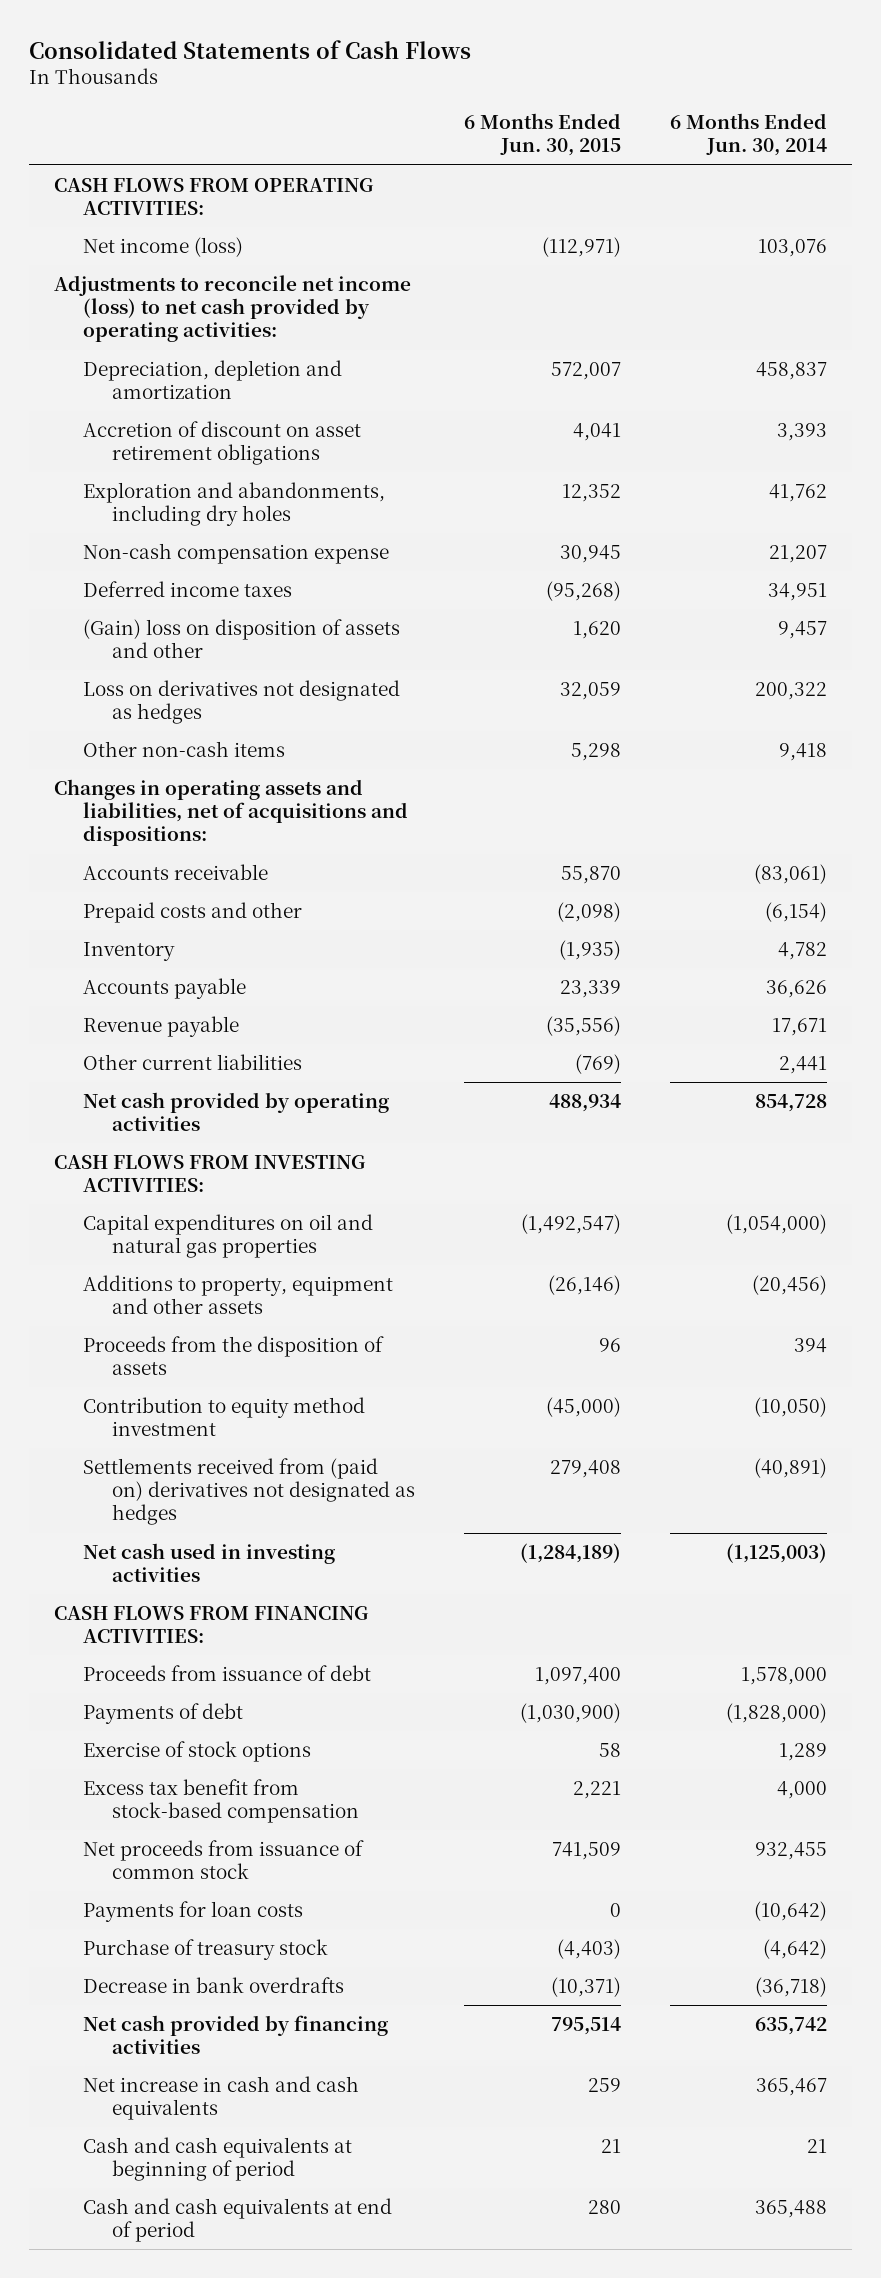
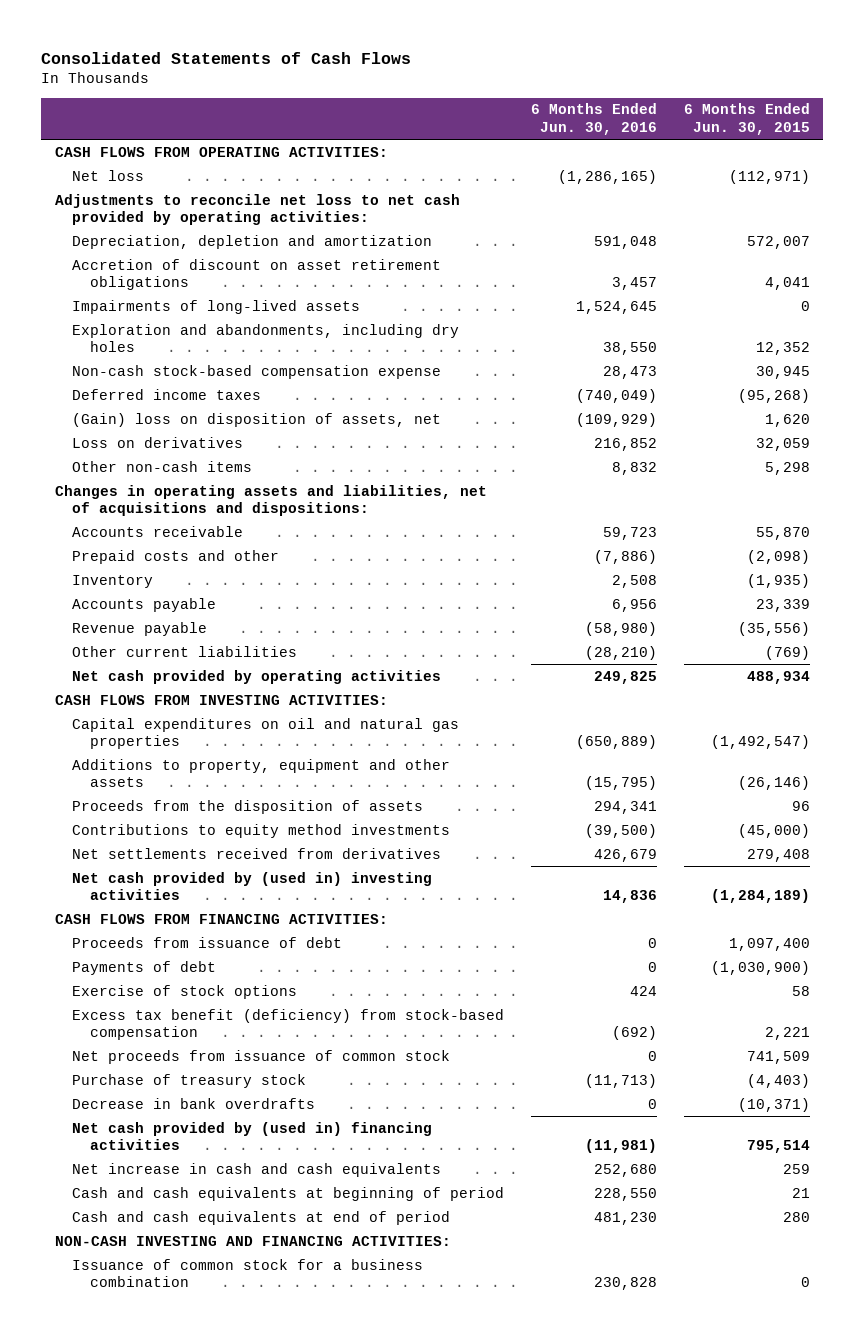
[670,113,828,157] 6 Months Ended Jun. 30, 2014 -> none
none -> [530,103,657,135] 6 Months Ended Jun. 30, 2016
[82,237,243,258] Net income (loss) -> [72,169,145,181] Net loss
[53,275,411,343] Adjustments to reconcile net income (loss) to net cash provided by operating activities: -> [54,193,460,226] Adjustments to reconcile net loss to net cash provided by operating activities:
none -> [72,299,361,314] Impairments of long-lived assets
[82,543,389,565] Non-cash compensation expense -> [72,364,442,379] Non-cash stock-based compensation expense
[82,619,400,659] (Gain) loss on disposition of assets and other -> [72,412,442,427] (Gain) loss on disposition of assets, net
[82,680,400,725] Loss on derivatives not designated as hedges -> [72,436,244,448] Loss on derivatives
[82,1397,365,1437] Contribution to equity method investment -> [72,823,451,838] Contributions to equity method investments
[82,1458,416,1526] Settlements received from (paid on) derivatives not designated as hedges -> [72,847,442,859] Net settlements received from derivatives
[82,1543,335,1583] Net cash used in investing activities -> [72,871,433,901] Net cash provided by (used in) investing activities
[82,1779,360,1824] Excess tax benefit from stock-based compensation -> [72,1008,505,1041] Excess tax benefit (deficiency) from stock-based compensation
[82,1901,303,1923] Payments for loan costs -> none
[82,2015,388,2055] Net cash provided by financing activities -> [72,1121,433,1151] Net cash provided by (used in) financing activities
none -> [54,1235,451,1246] NON-CASH INVESTING AND FINANCING ACTIVITIES:
none -> [72,1258,424,1288] Issuance of common stock for a business combination

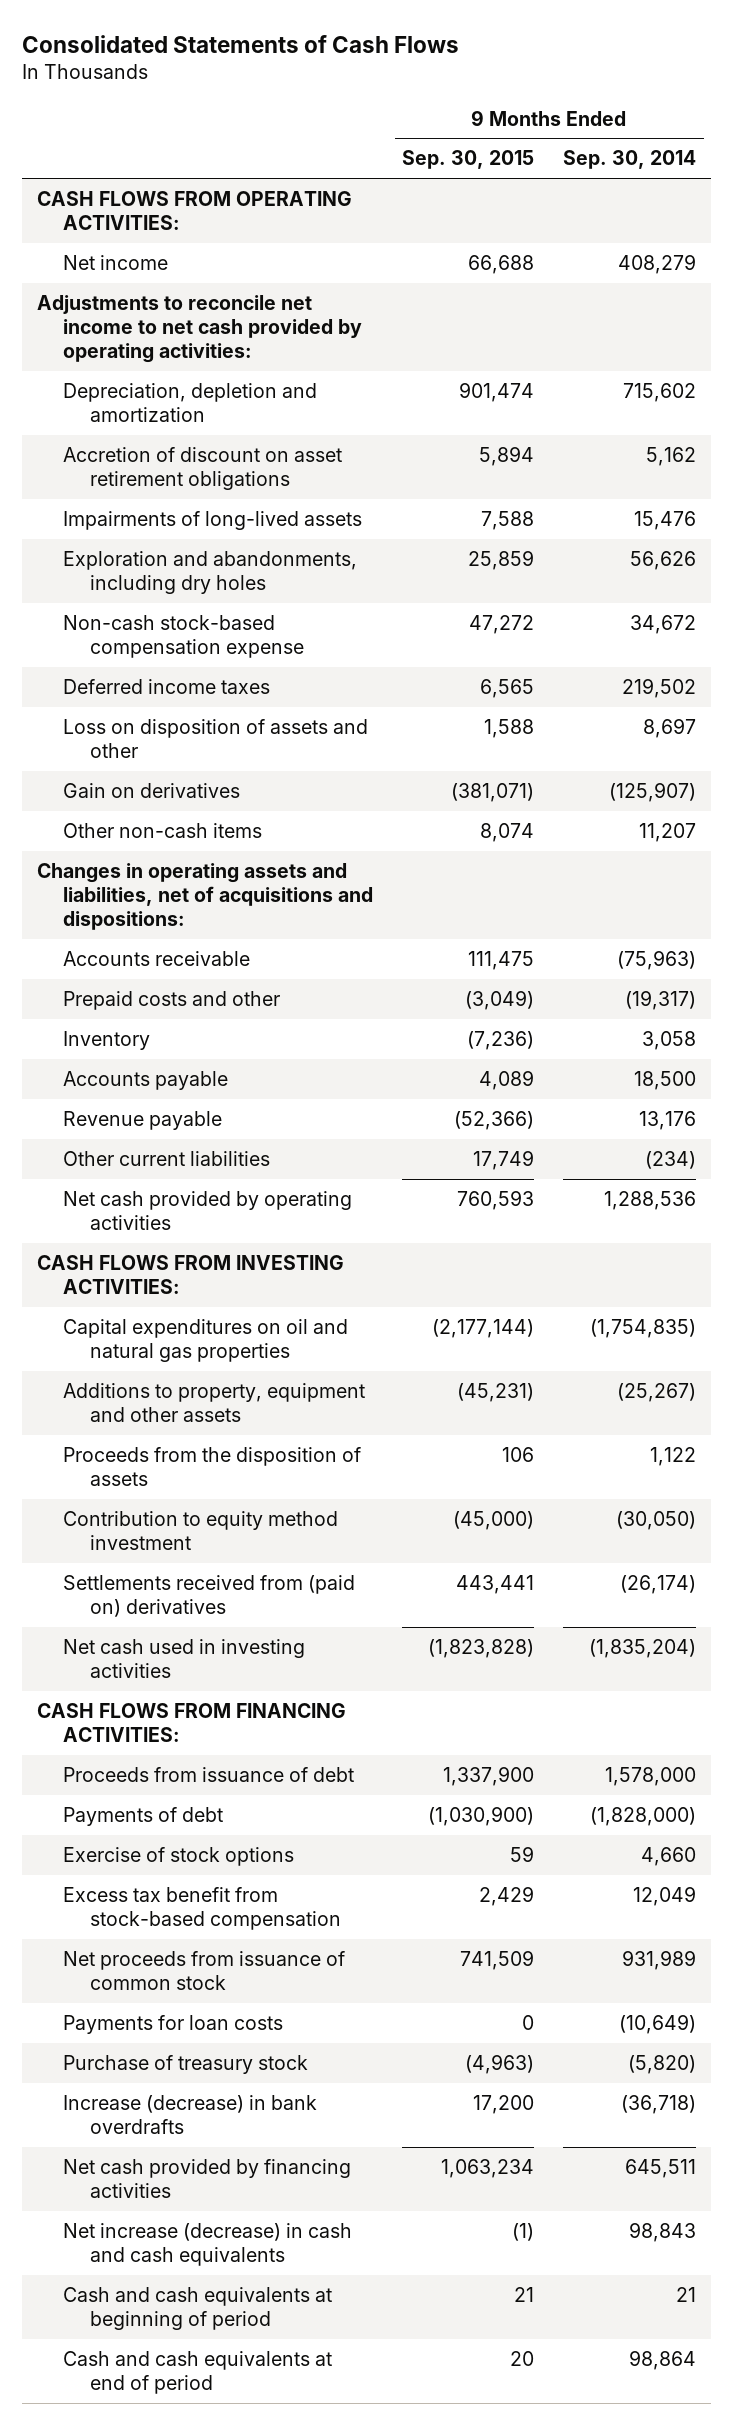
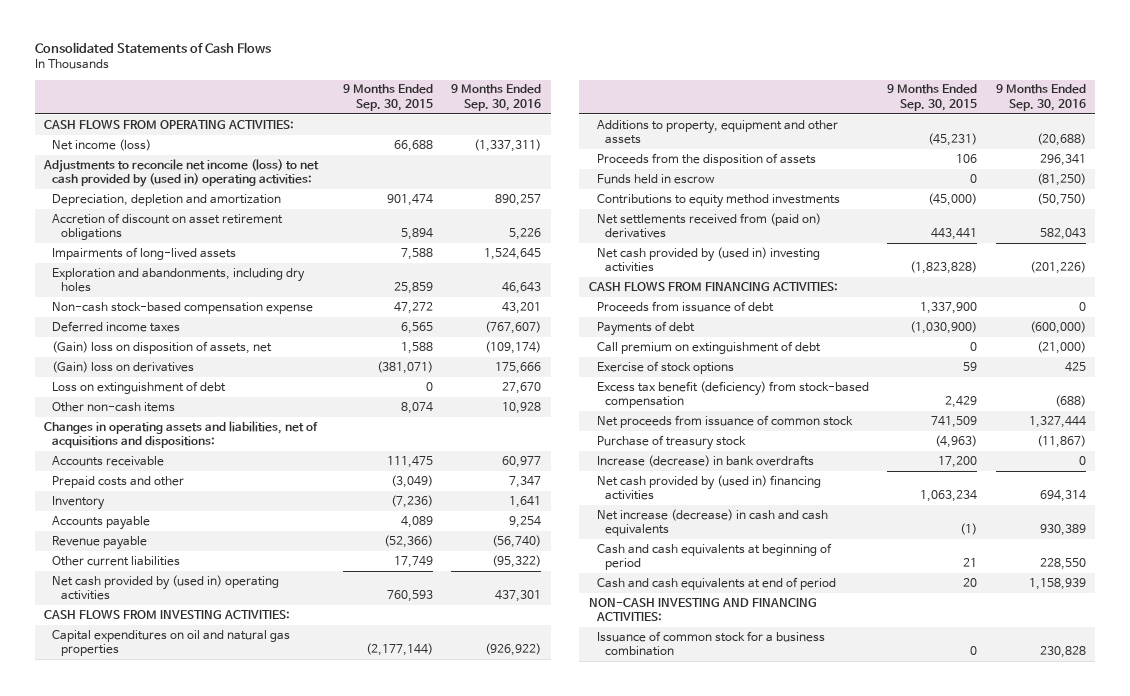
[563,150,697,170] Sep. 30, 2014 -> none
none -> [451,84,542,111] 9 Months Ended Sep. 30, 2016
[63,254,169,270] Net income -> [52,138,152,151] Net income (loss)
[36,294,363,363] Adjustments to reconcile net income to net cash provided by operating activities: -> [43,158,320,188] Adjustments to reconcile net income (loss) to net cash provided by (used in) operating activities:
[63,718,369,758] Loss on disposition of assets and other -> [52,340,273,354] (Gain) loss on disposition of assets, net
[63,782,241,798] Gain on derivatives -> [52,360,195,373] (Gain) loss on derivatives
none -> [52,380,227,394] Loss on extinguishment of debt
[63,1190,353,1230] Net cash provided by operating activities -> [52,574,280,601] Net cash provided by (used in) operating activities
none -> [596,173,715,184] Funds held in escrow
[63,1510,339,1550] Contribution to equity method investment -> [596,193,840,208] Contributions to equity method investments
[63,1574,356,1617] Settlements received from (paid on) derivatives -> [596,212,821,239] Net settlements received from (paid on) derivatives
[63,1638,306,1678] Net cash used in investing activities -> [596,246,820,273] Net cash provided by (used in) investing activities
none -> [596,340,821,354] Call premium on extinguishment of debt
[63,1886,342,1930] Excess tax benefit from stock-based compensation -> [596,380,869,409] Excess tax benefit (deficiency) from stock-based compensation
[63,2014,284,2034] Payments for loan costs -> none
[63,2158,352,2198] Net cash provided by financing activities -> [596,474,821,501] Net cash provided by (used in) financing activities
none -> [588,597,817,623] NON-CASH INVESTING AND FINANCING ACTIVITIES:
none -> [596,630,825,657] Issuance of common stock for a business combination

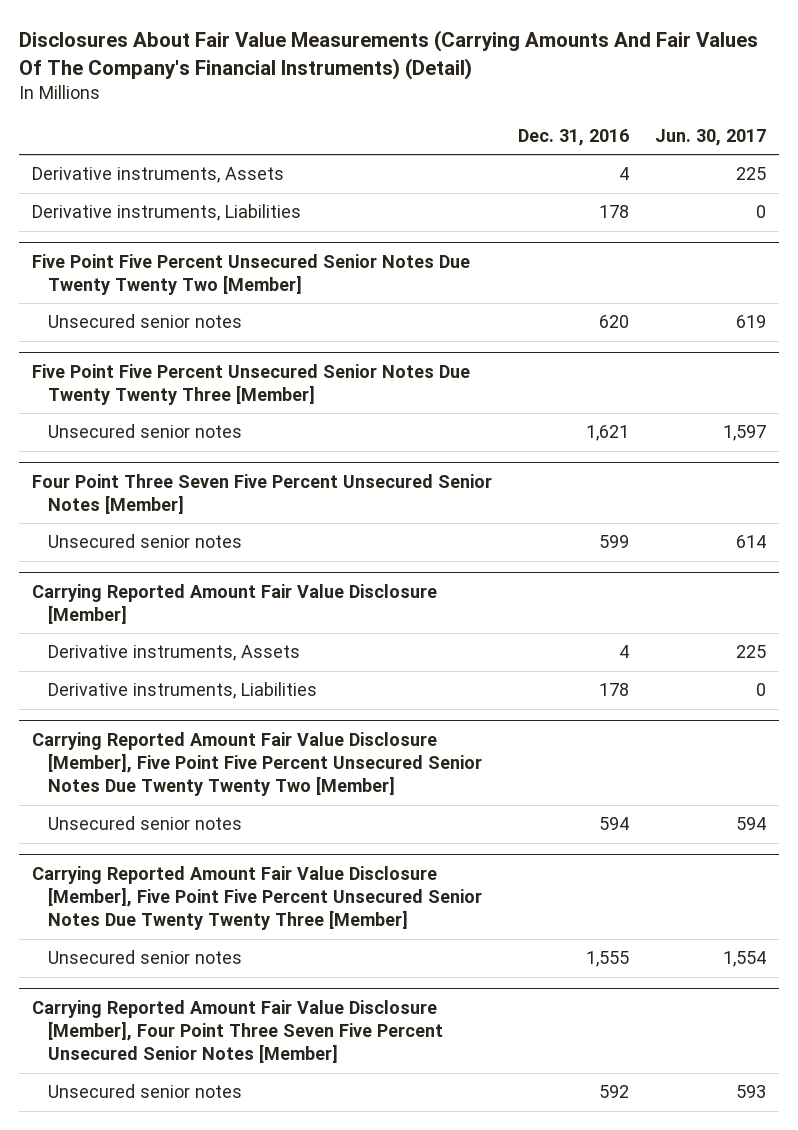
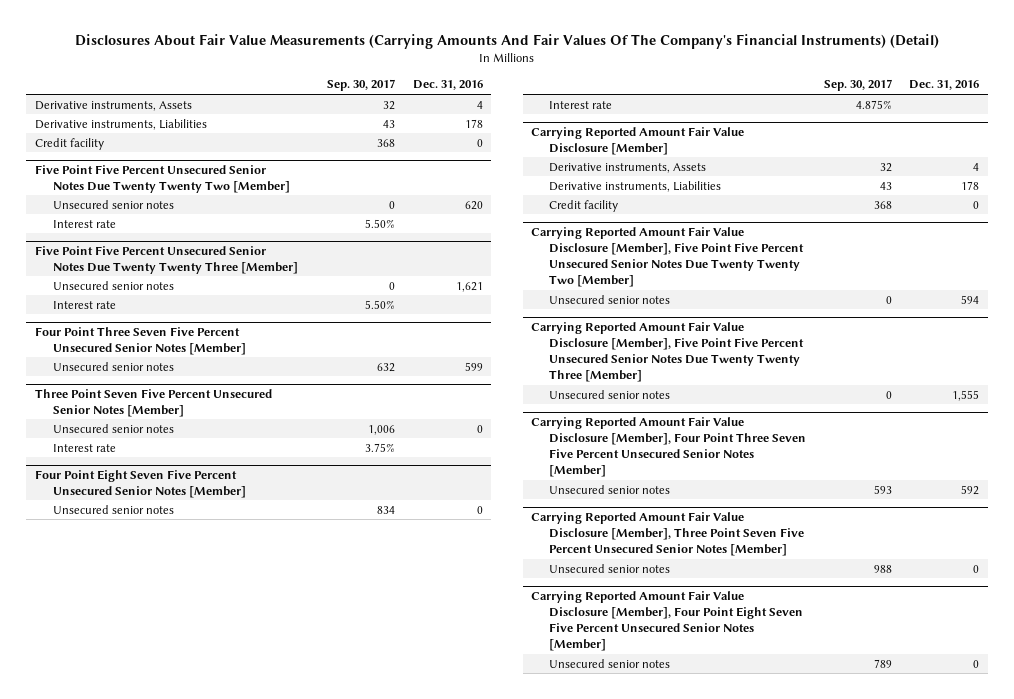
[655,129,767,147] Jun. 30, 2017 -> none
none -> [327,79,396,92] Sep. 30, 2017
none -> [34,137,104,150] Credit facility
none -> [52,219,116,228] Interest rate
none -> [52,300,116,309] Interest rate
none -> [34,388,272,417] Three Point Seven Five Percent Unsecured Senior Notes [Member]
none -> [52,423,174,433] Unsecured senior notes
none -> [52,443,116,452] Interest rate
none -> [34,469,246,498] Four Point Eight Seven Five Percent Unsecured Senior Notes [Member]
none -> [52,504,174,514] Unsecured senior notes
none -> [549,100,613,109] Interest rate
none -> [549,199,619,212] Credit facility
none -> [531,511,805,556] Carrying Reported Amount Fair Value Disclosure [Member], Three Point Seven Five Percent Unsecured Senior Notes [Member]
none -> [549,563,671,573] Unsecured senior notes
none -> [531,590,804,651] Carrying Reported Amount Fair Value Disclosure [Member], Four Point Eight Seven Five Percent Unsecured Senior Notes [Member]
none -> [549,658,671,668] Unsecured senior notes

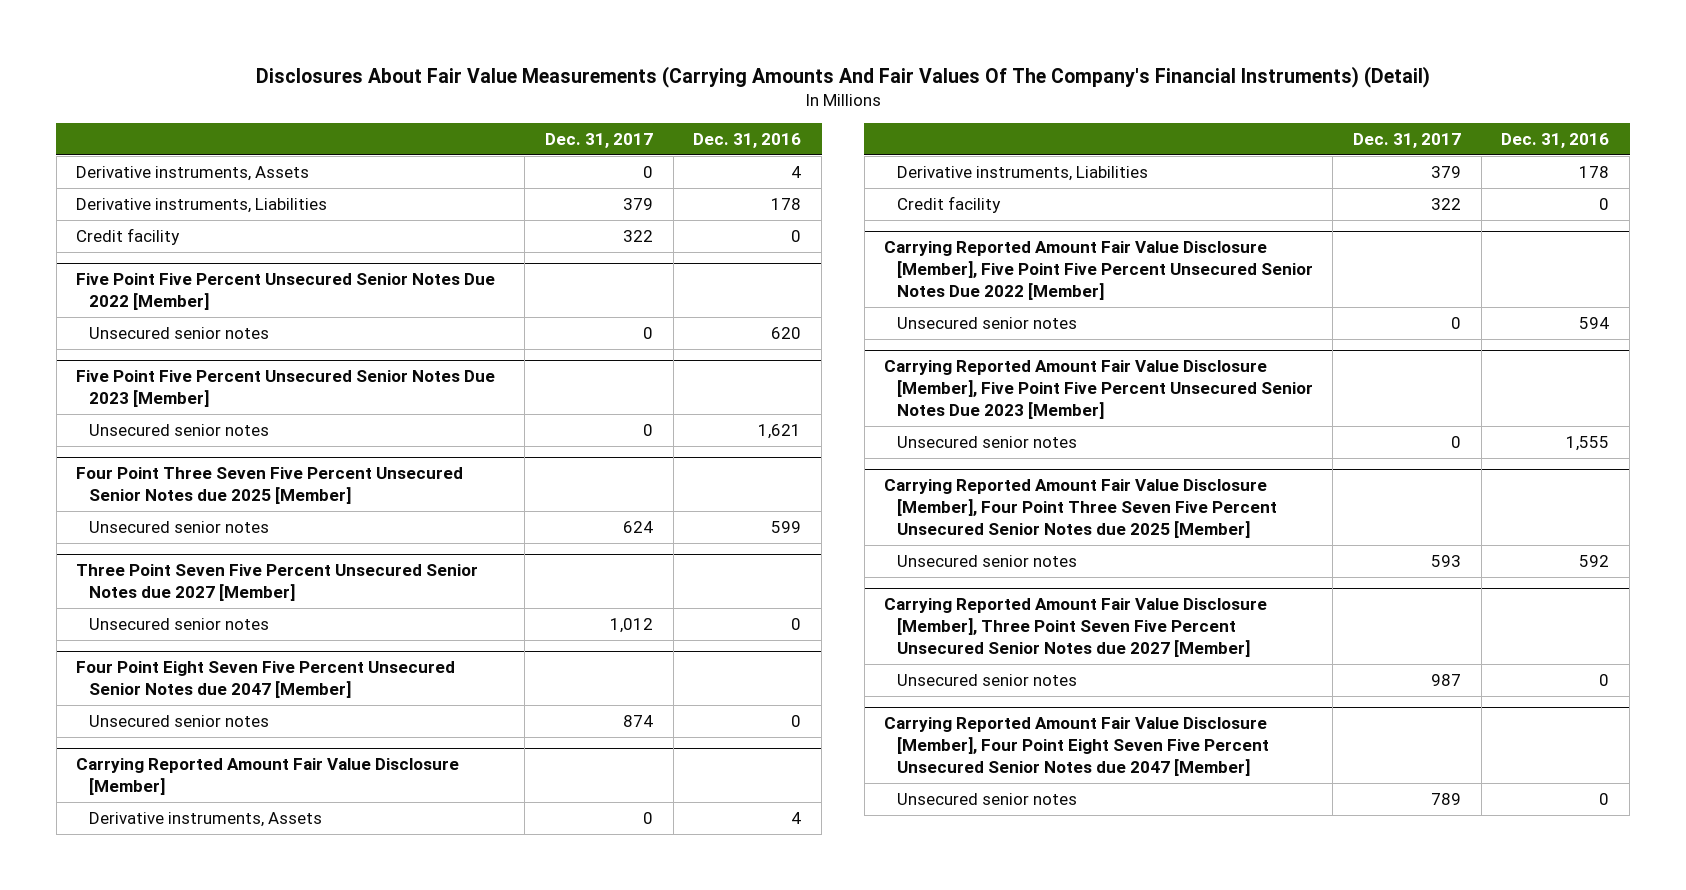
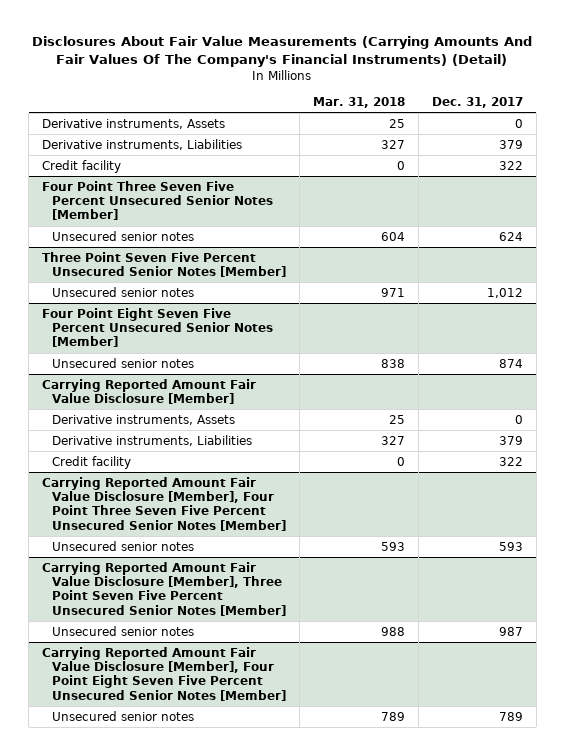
[693,132,802,148] Dec. 31, 2016 -> none
none -> [313,96,406,108] Mar. 31, 2018
[76,273,496,311] Five Point Five Percent Unsecured Senior Notes Due 2022 [Member] -> none
[88,327,269,340] Unsecured senior notes -> none
[76,370,496,408] Five Point Five Percent Unsecured Senior Notes Due 2023 [Member] -> none
[88,424,269,437] Unsecured senior notes -> none
[76,467,464,505] Four Point Three Seven Five Percent Unsecured Senior Notes due 2025 [Member] -> [42,180,274,221] Four Point Three Seven Five Percent Unsecured Senior Notes [Member]
[76,564,479,602] Three Point Seven Five Percent Unsecured Senior Notes due 2027 [Member] -> [42,251,287,278] Three Point Seven Five Percent Unsecured Senior Notes [Member]
[76,661,456,699] Four Point Eight Seven Five Percent Unsecured Senior Notes due 2047 [Member] -> [42,307,274,348] Four Point Eight Seven Five Percent Unsecured Senior Notes [Member]
[884,241,1313,301] Carrying Reported Amount Fair Value Disclosure [Member], Five Point Five Percent Unsecured Senior Notes Due 2022 [Member] -> none
[896,317,1077,330] Unsecured senior notes -> none
[884,360,1313,420] Carrying Reported Amount Fair Value Disclosure [Member], Five Point Five Percent Unsecured Senior Notes Due 2023 [Member] -> none
[896,436,1077,449] Unsecured senior notes -> none
[884,479,1277,539] Carrying Reported Amount Fair Value Disclosure [Member], Four Point Three Seven Five Percent Unsecured Senior Notes due 2025 [Member] -> [42,476,287,531] Carrying Reported Amount Fair Value Disclosure [Member], Four Point Three Seven Five Percent Unsecured Senior Notes [Member]
[884,598,1268,658] Carrying Reported Amount Fair Value Disclosure [Member], Three Point Seven Five Percent Unsecured Senior Notes due 2027 [Member] -> [42,561,287,616] Carrying Reported Amount Fair Value Disclosure [Member], Three Point Seven Five Percent Unsecured Senior Notes [Member]
[884,717,1269,777] Carrying Reported Amount Fair Value Disclosure [Member], Four Point Eight Seven Five Percent Unsecured Senior Notes due 2047 [Member] -> [42,646,287,701] Carrying Reported Amount Fair Value Disclosure [Member], Four Point Eight Seven Five Percent Unsecured Senior Notes [Member]

